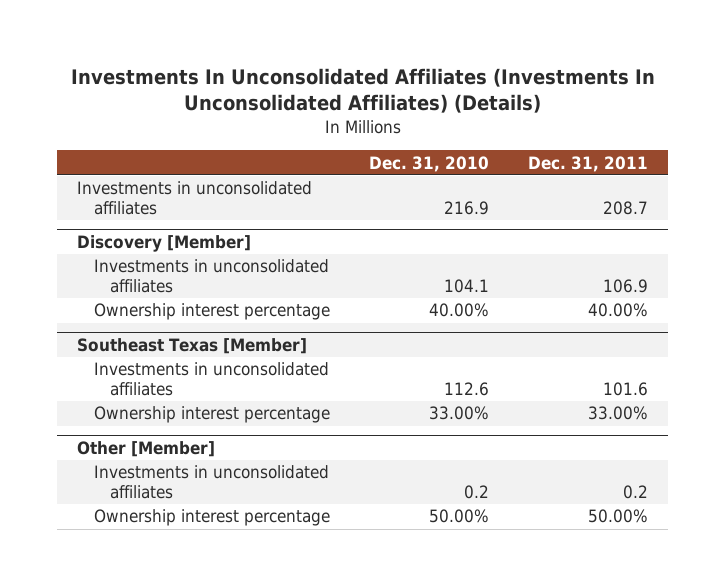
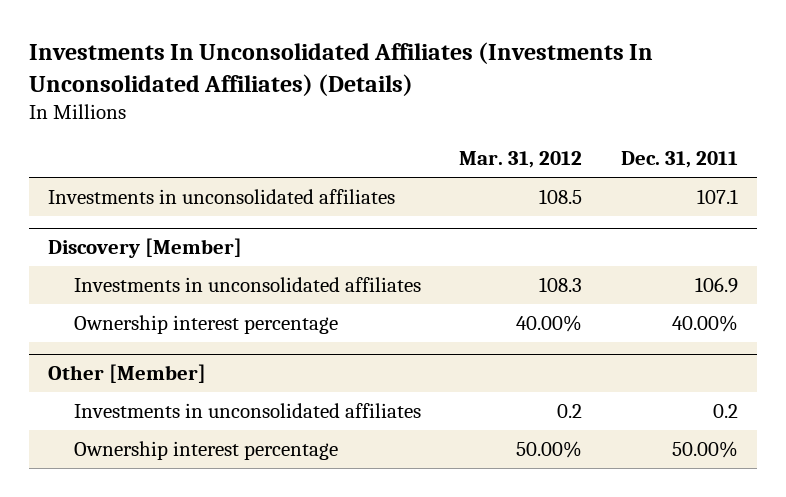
[368,155,489,172] Dec. 31, 2010 -> none
none -> [459,151,583,169] Mar. 31, 2012
[603,201,649,216] 208.7 -> [696,188,738,204] 107.1
[77,338,308,355] Southeast Texas [Member] -> none
[93,362,329,397] Investments in unconsolidated affiliates -> none
[93,406,330,424] Ownership interest percentage -> none

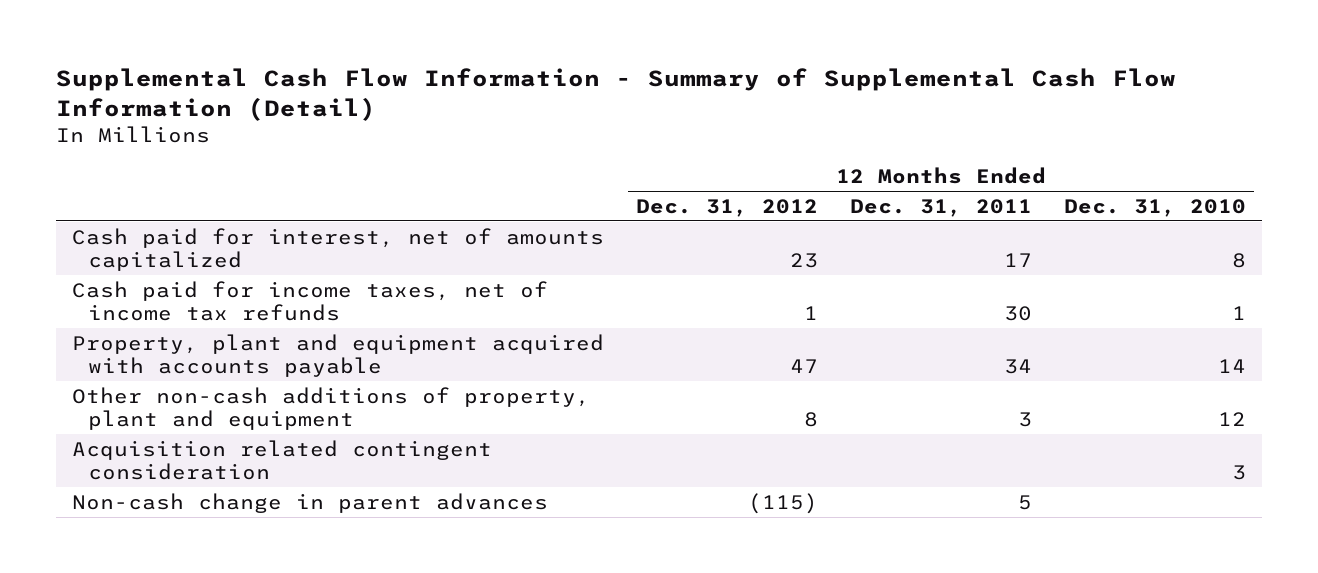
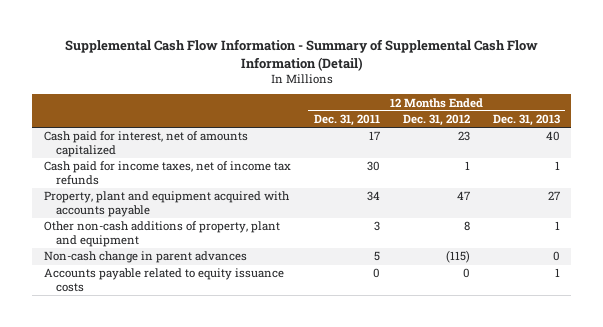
[1064,198,1247,217] Dec. 31, 2010 -> none
none -> [492,114,560,127] Dec. 31, 2013
[71,439,492,481] Acquisition related contingent consideration -> none
none -> [43,268,284,292] Accounts payable related to equity issuance costs

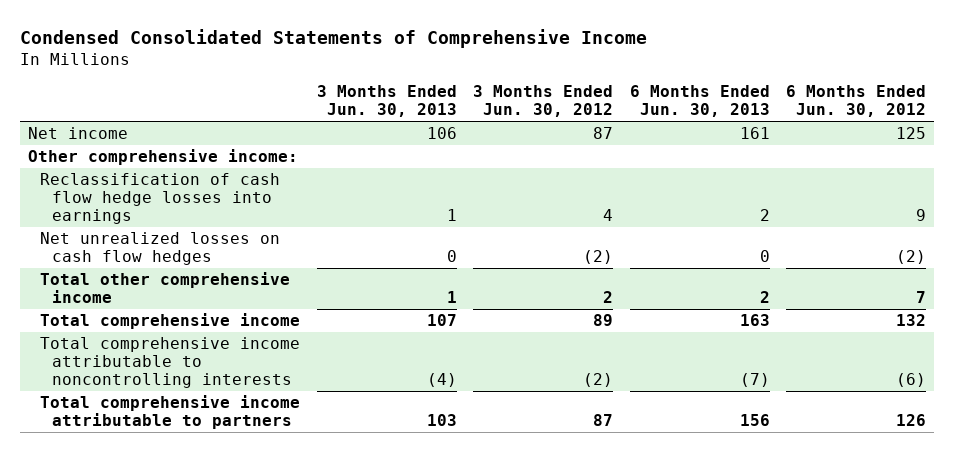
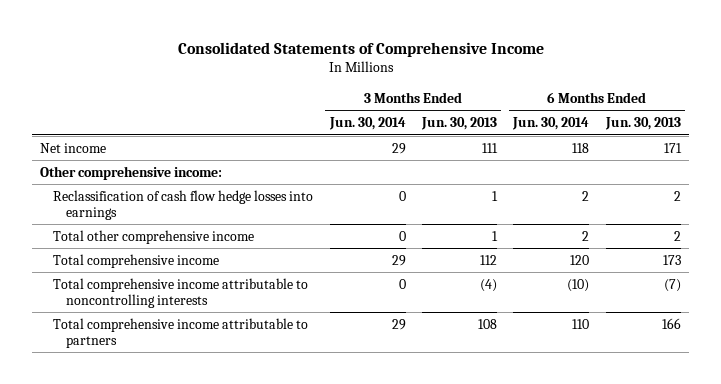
[20,29,648,49] Condensed Consolidated Statements of Comprehensive Income -> [177,41,544,57] Consolidated Statements of Comprehensive Income
[473,85,614,118] 3 Months Ended Jun. 30, 2012 -> none
[786,85,927,118] 6 Months Ended Jun. 30, 2012 -> none
none -> [328,117,406,131] Jun. 30, 2014
none -> [512,117,590,131] Jun. 30, 2014
[426,127,457,140] 106 -> [481,142,498,153] 111
[739,127,770,140] 161 -> [663,142,682,153] 171
[40,232,281,266] Net unrealized losses on cash flow hedges -> none
[426,314,457,327] 107 -> [479,254,497,265] 112
[739,314,770,327] 163 -> [662,254,681,265] 173
[426,414,457,427] 103 -> [477,318,497,329] 108
[739,414,770,427] 156 -> [661,317,681,329] 166

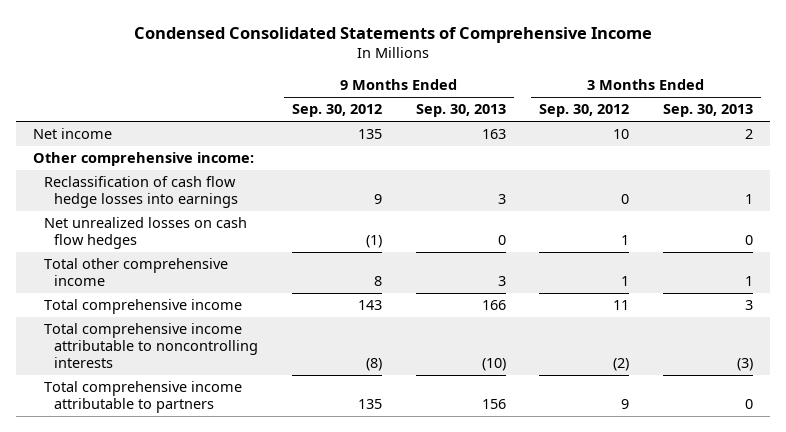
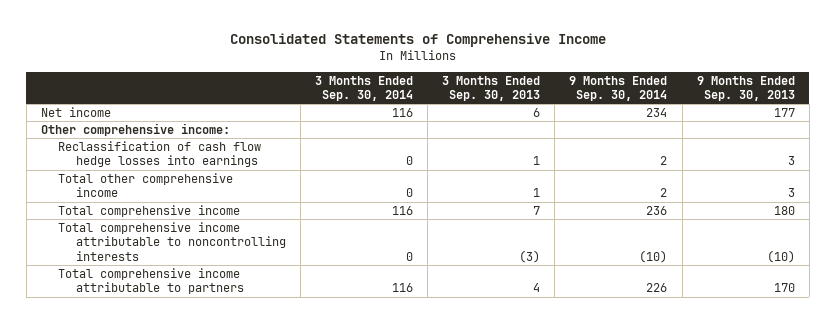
[133,26,652,43] Condensed Consolidated Statements of Comprehensive Income -> [229,33,606,48] Consolidated Statements of Comprehensive Income
[292,104,383,118] Sep. 30, 2012 -> none
[539,104,630,118] Sep. 30, 2012 -> none
none -> [315,75,414,102] 3 Months Ended Sep. 30, 2014
none -> [569,75,668,102] 9 Months Ended Sep. 30, 2014
[481,129,506,140] 163 -> [773,107,795,117] 177
[744,129,753,140] 2 -> [533,107,541,117] 6
[43,217,247,250] Net unrealized losses on cash flow hedges -> none
[481,300,506,311] 166 -> [773,205,795,215] 180
[744,300,753,311] 3 -> [533,205,541,215] 7
[481,399,506,410] 156 -> [773,283,795,293] 170
[744,399,753,410] 0 -> [533,283,541,293] 4

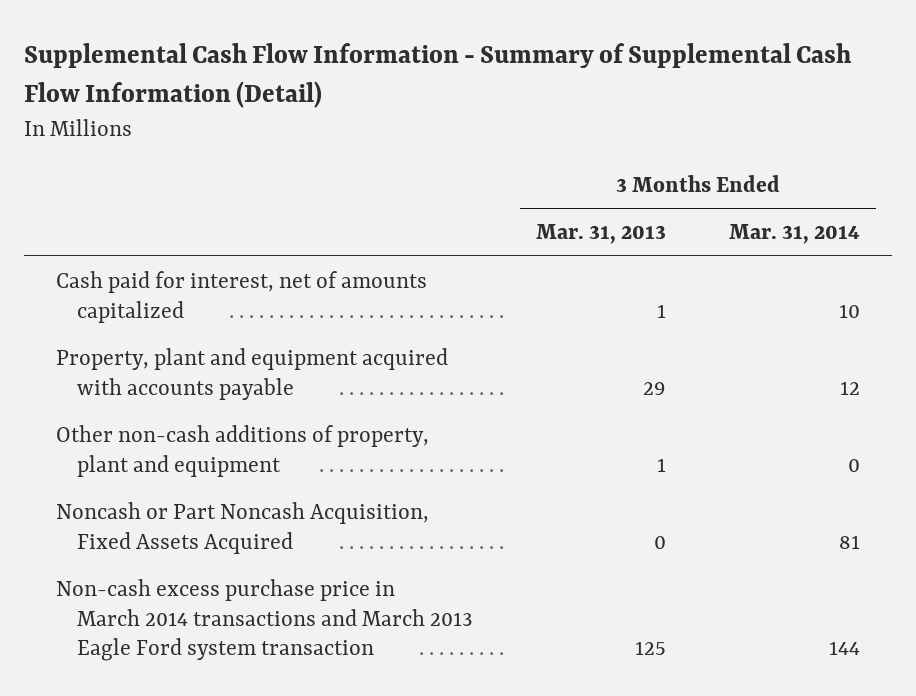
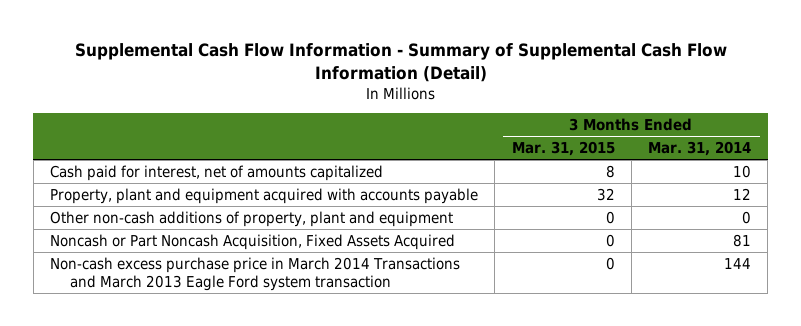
[535,224,666,245] Mar. 31, 2013 -> none
none -> [511,141,615,157] Mar. 31, 2015
[56,578,473,662] Non-cash excess purchase price in March 2014 transactions and March 2013 Eagle Ford system transaction -> [49,256,460,291] Non-cash excess purchase price in March 2014 Transactions and March 2013 Eagle Ford system transaction

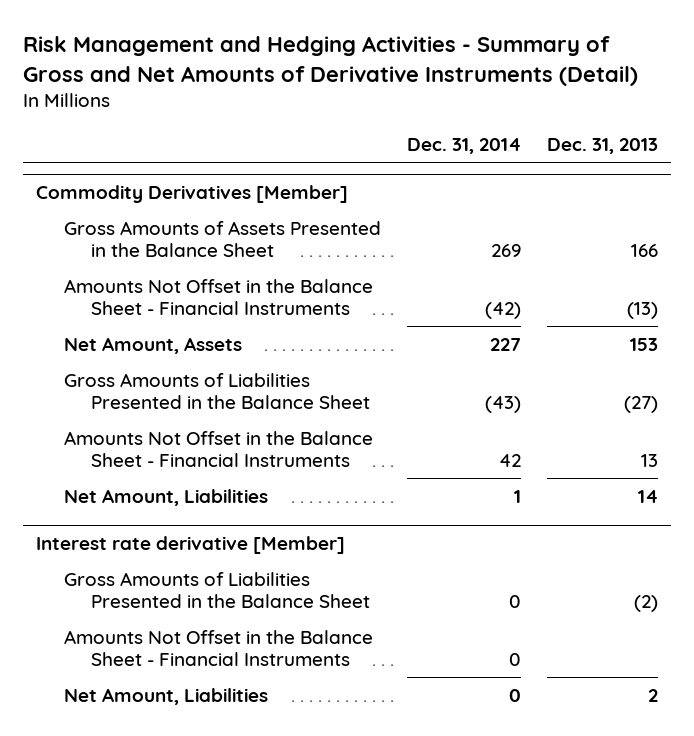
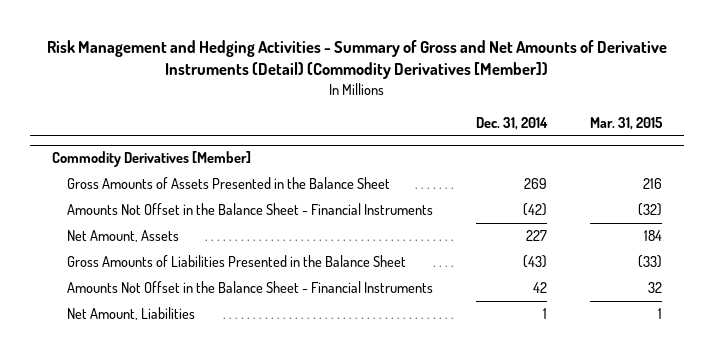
[22,36,638,86] Risk Management and Hedging Activities - Summary of Gross and Net Amounts of Derivative Instruments (Detail) -> [47,39,668,80] Risk Management and Hedging Activities - Summary of Gross and Net Amounts of Derivative Instruments (Detail) (Commodity Derivatives [Member])
[546,137,658,154] Dec. 31, 2013 -> none
none -> [590,116,664,130] Mar. 31, 2015
[35,535,345,554] Interest rate derivative [Member] -> none
[63,571,371,608] Gross Amounts of Liabilities Presented in the Balance Sheet -> none
[63,629,373,666] Amounts Not Offset in the Balance Sheet - Financial Instruments -> none
[63,687,268,705] Net Amount, Liabilities -> none

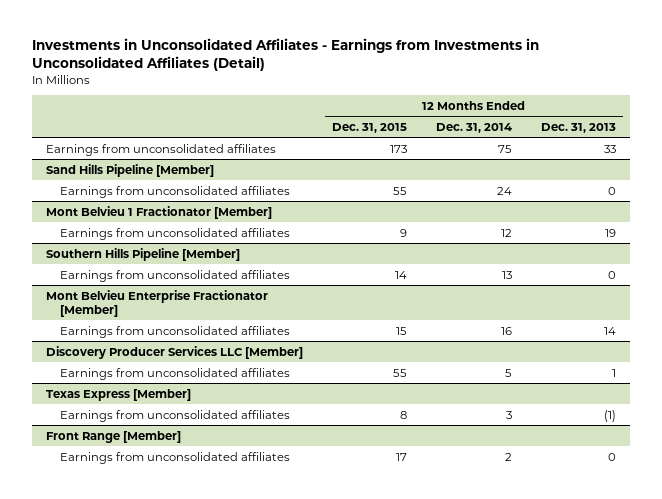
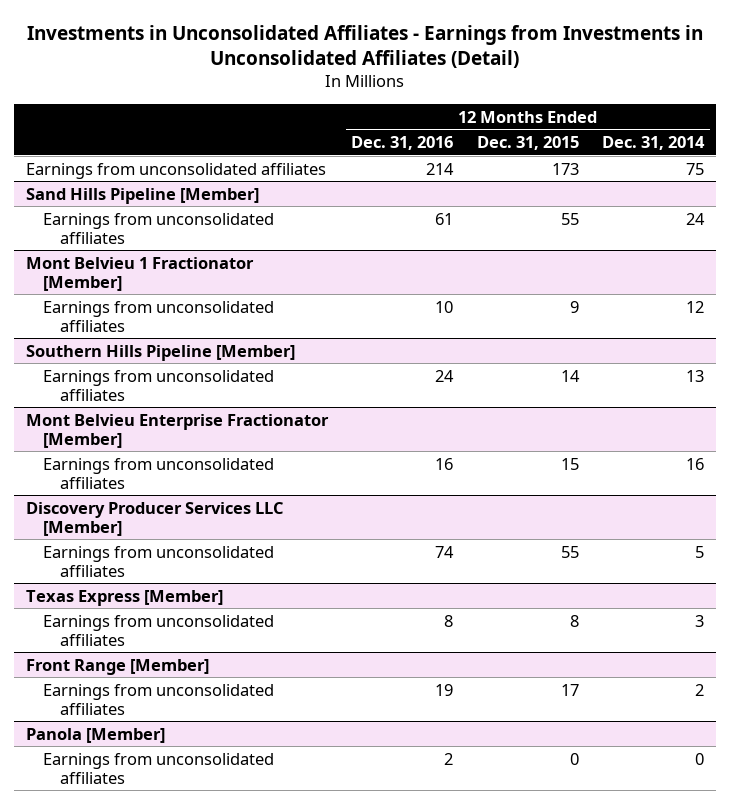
[540,122,616,133] Dec. 31, 2013 -> none
none -> [351,135,454,150] Dec. 31, 2016
none -> [25,727,165,743] Panola [Member]
none -> [42,752,274,784] Earnings from unconsolidated affiliates

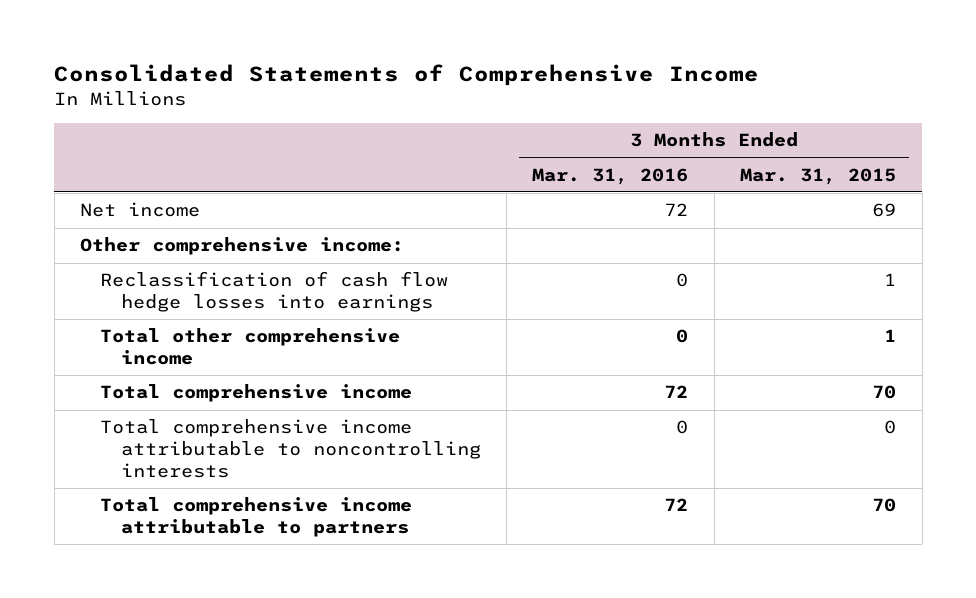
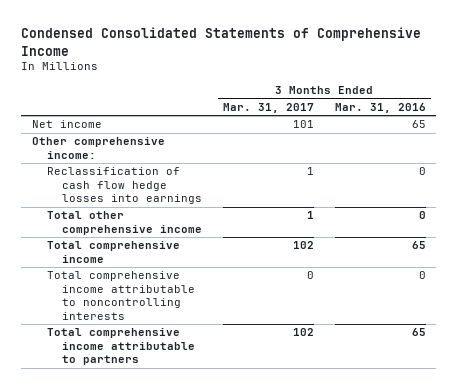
[54,64,760,87] Consolidated Statements of Comprehensive Income -> [21,27,422,56] Condensed Consolidated Statements of Comprehensive Income
[740,167,897,185] Mar. 31, 2015 -> none
none -> [222,102,314,113] Mar. 31, 2017
[664,203,689,217] 72 -> [411,120,426,129] 65
[664,385,689,399] 72 -> [411,241,426,250] 65
[664,498,689,512] 72 -> [411,328,426,337] 65

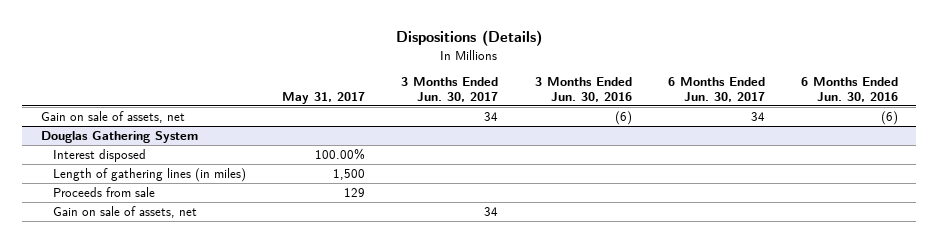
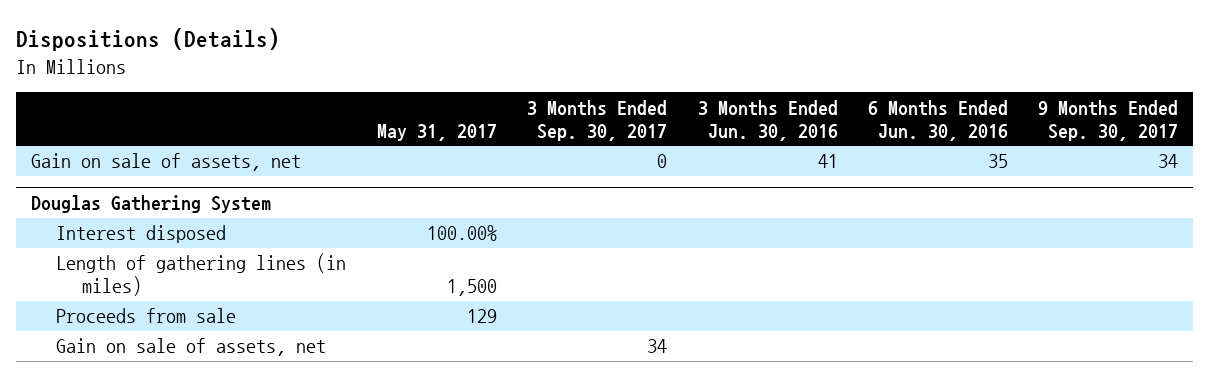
[401,77,499,103] 3 Months Ended Jun. 30, 2017 -> none
[667,77,765,103] 6 Months Ended Jun. 30, 2017 -> none
none -> [527,99,668,141] 3 Months Ended Sep. 30, 2017
none -> [1038,99,1179,141] 9 Months Ended Sep. 30, 2017
[614,110,632,125] (6) -> [817,154,838,169] 41
[881,110,899,125] (6) -> [987,154,1008,169] 35

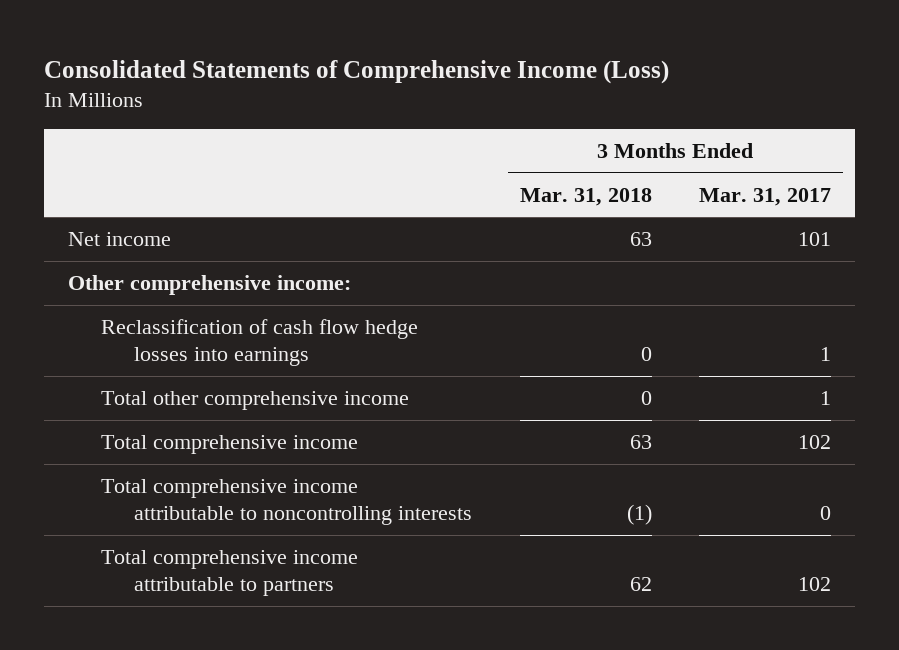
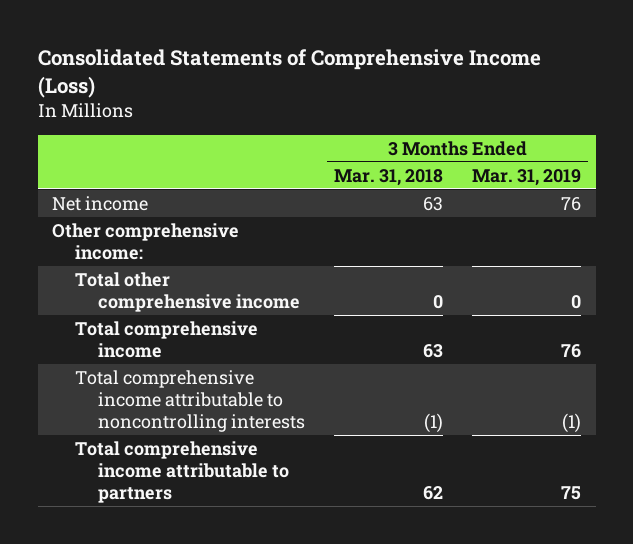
[699,187,832,206] Mar. 31, 2017 -> none
none -> [472,168,582,186] Mar. 31, 2019
[100,318,418,367] Reclassification of cash flow hedge losses into earnings -> none

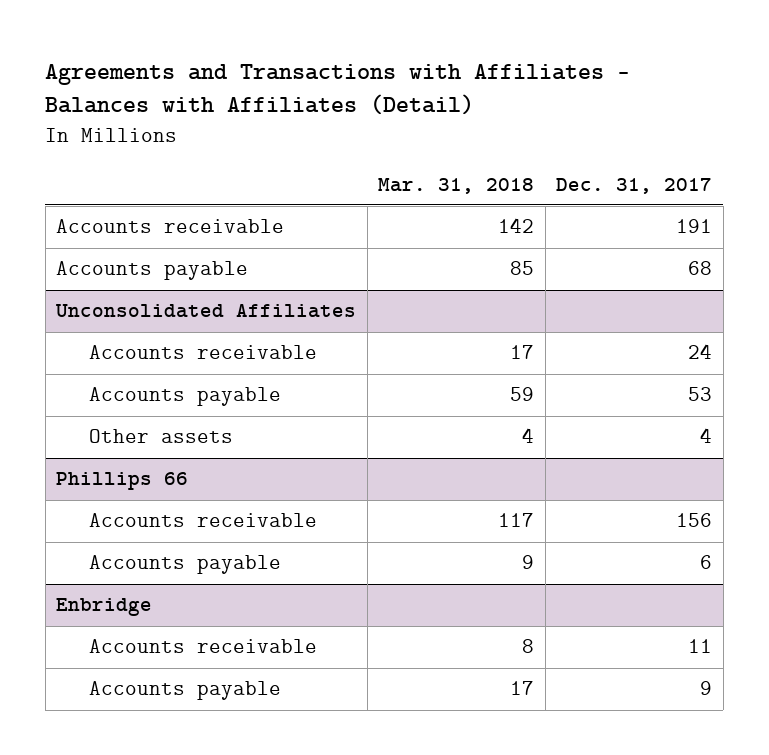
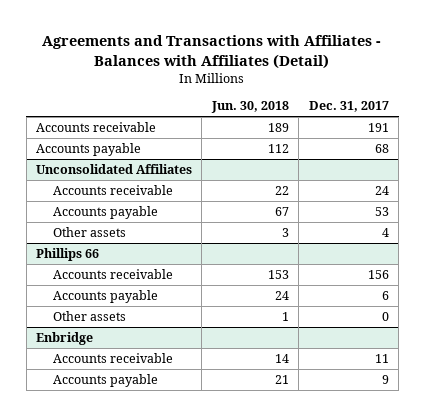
[378,177,535,194] Mar. 31, 2018 -> none
none -> [210,101,289,114] Jun. 30, 2018
none -> [53,310,127,321] Other assets

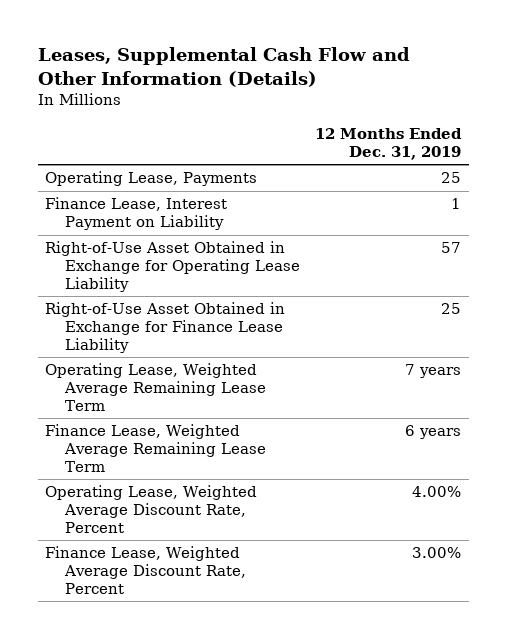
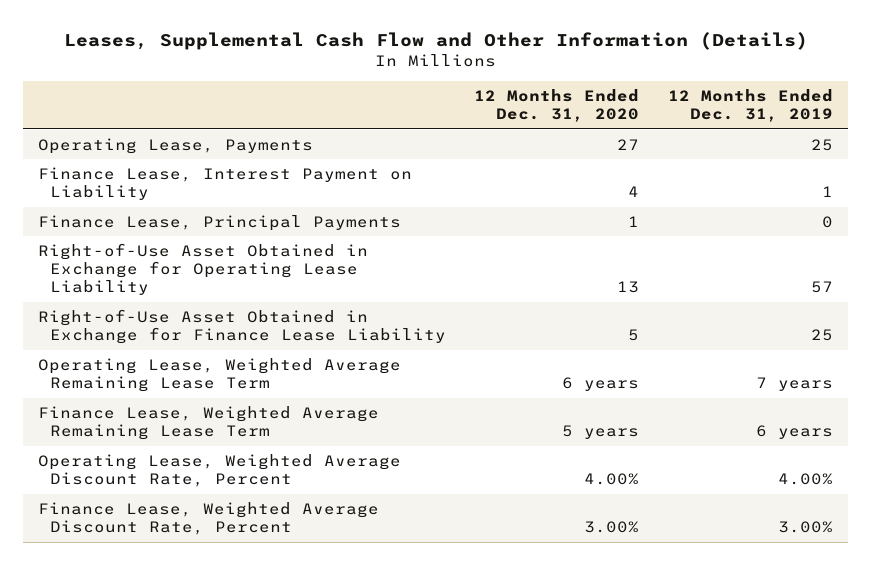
none -> [474,88,640,123] 12 Months Ended Dec. 31, 2020
none -> [37,214,401,231] Finance Lease, Principal Payments

